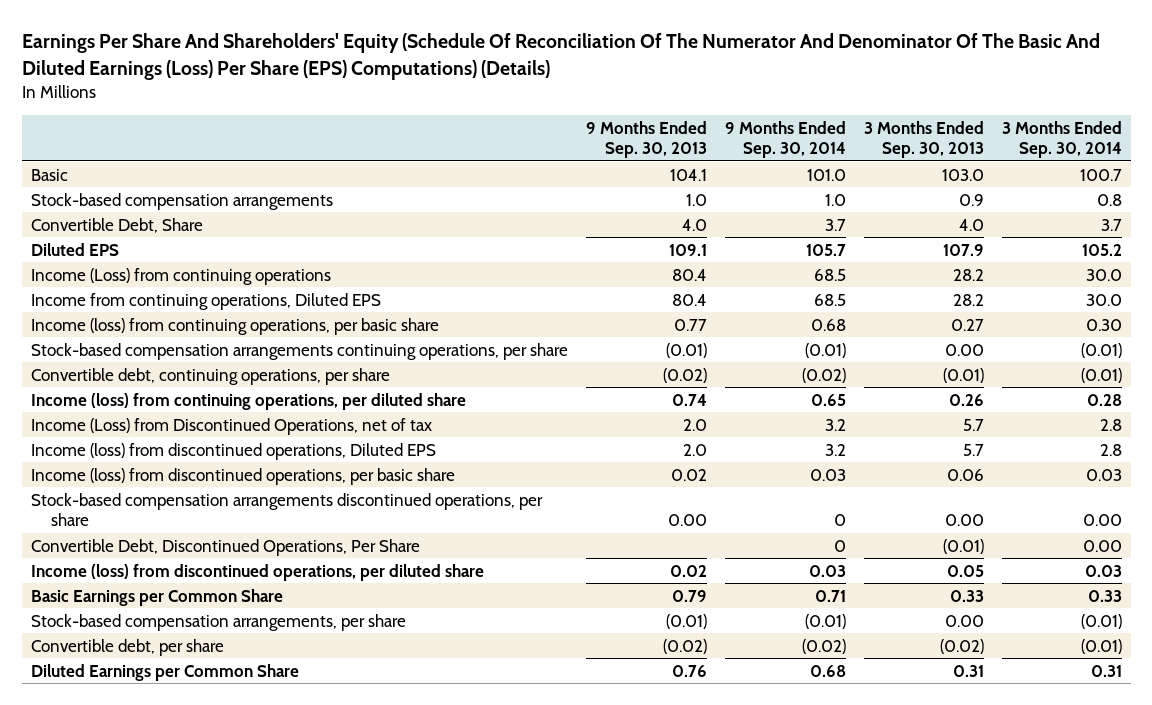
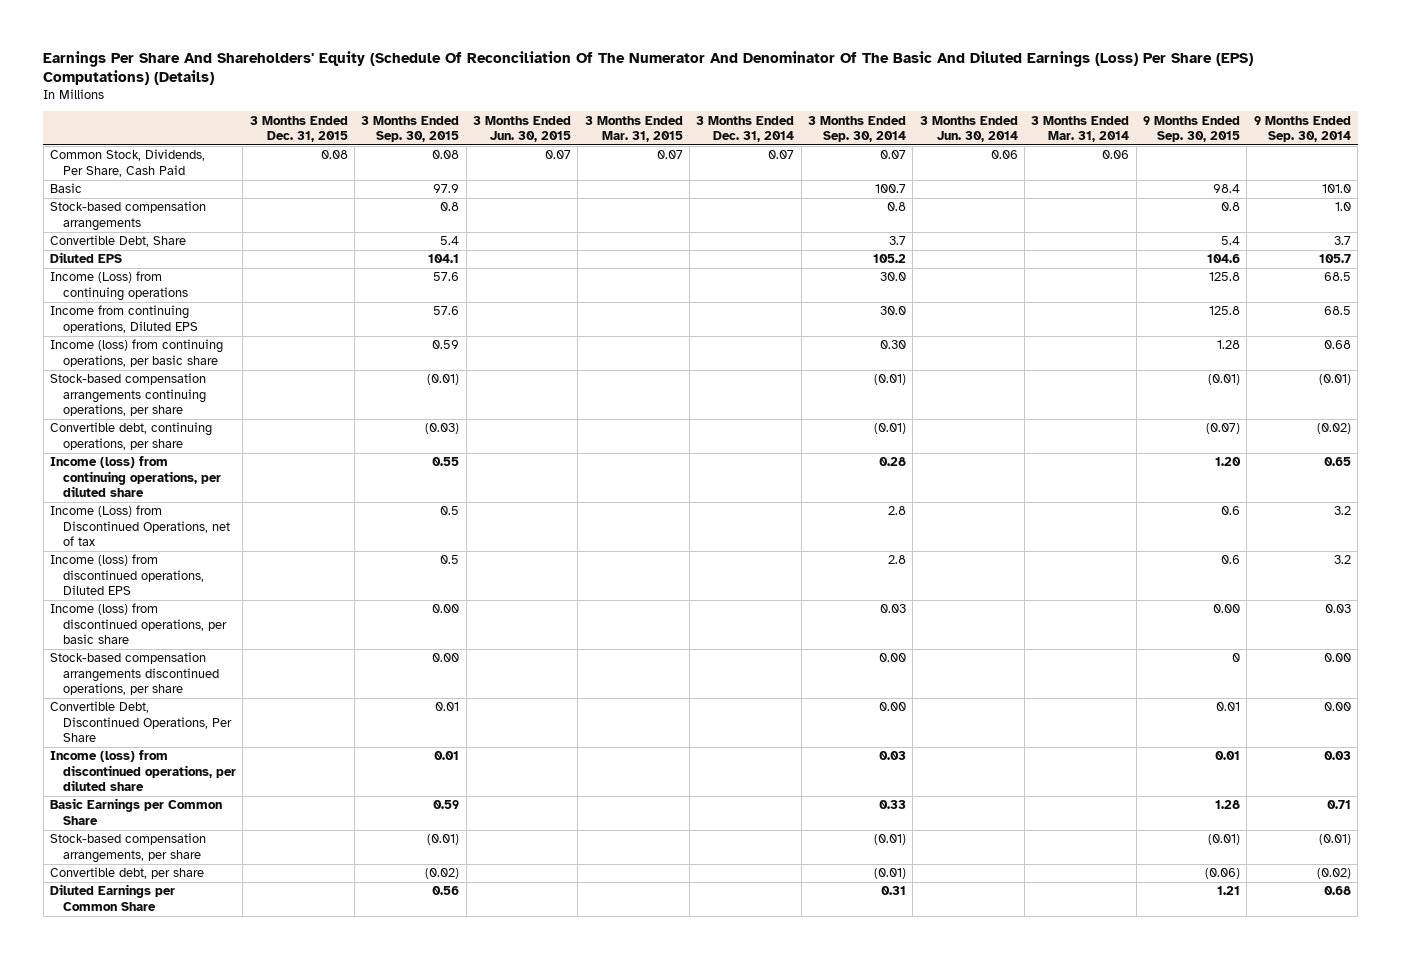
[585,120,707,159] 9 Months Ended Sep. 30, 2013 -> none
[863,120,984,159] 3 Months Ended Sep. 30, 2013 -> none
none -> [249,115,348,142] 3 Months Ended Dec. 31, 2015
none -> [361,115,460,142] 3 Months Ended Sep. 30, 2015
none -> [473,115,572,142] 3 Months Ended Jun. 30, 2015
none -> [584,115,683,142] 3 Months Ended Mar. 31, 2015
none -> [696,115,795,142] 3 Months Ended Dec. 31, 2014
none -> [919,115,1018,142] 3 Months Ended Jun. 30, 2014
none -> [1031,115,1130,142] 3 Months Ended Mar. 31, 2014
none -> [1143,115,1241,142] 9 Months Ended Sep. 30, 2015
none -> [49,149,205,177] Common Stock, Dividends, Per Share, Cash Paid
[833,514,846,527] 0 -> [1323,653,1351,663] 0.00
[833,539,846,552] 0 -> [1323,702,1351,712] 0.00

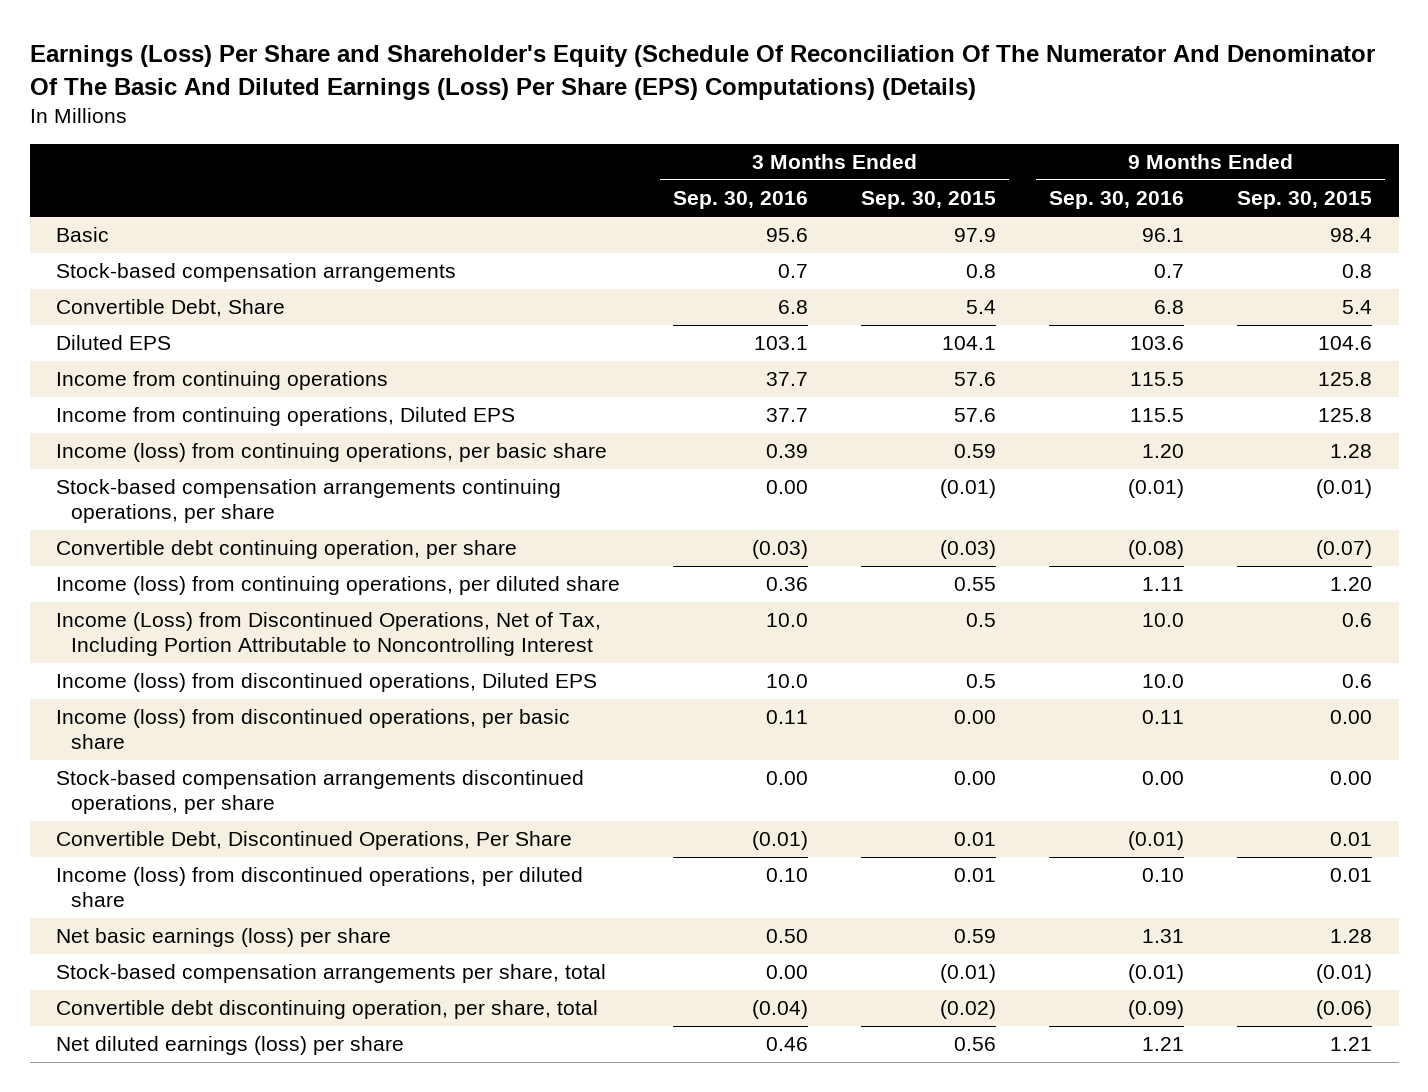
[43,50,1254,85] Earnings Per Share And Shareholders' Equity (Schedule Of Reconciliation Of The Numerator And Denominator Of The Basic And Diluted Earnings (Loss) Per Share (EPS) Computations) (Details) -> [29,45,1375,100] Earnings (Loss) Per Share and Shareholder's Equity (Schedule Of Reconciliation Of The Numerator And Denominator Of The Basic And Diluted Earnings (Loss) Per Share (EPS) Computations) (Details)
[249,115,348,142] 3 Months Ended Dec. 31, 2015 -> none
[473,115,572,142] 3 Months Ended Jun. 30, 2015 -> none
[584,115,683,142] 3 Months Ended Mar. 31, 2015 -> none
[696,115,795,142] 3 Months Ended Dec. 31, 2014 -> none
[808,115,907,142] 3 Months Ended Sep. 30, 2014 -> none
[919,115,1018,142] 3 Months Ended Jun. 30, 2014 -> none
[1031,115,1130,142] 3 Months Ended Mar. 31, 2014 -> none
[1253,115,1351,142] 9 Months Ended Sep. 30, 2014 -> none
none -> [673,191,809,210] Sep. 30, 2016
none -> [1049,191,1185,210] Sep. 30, 2016
[49,149,205,177] Common Stock, Dividends, Per Share, Cash Paid -> none
[49,271,189,301] Income (Loss) from continuing operations -> [56,371,389,391] Income from continuing operations
[49,422,212,450] Convertible debt, continuing operations, per share -> [56,540,518,560] Convertible debt continuing operation, per share
[49,505,231,546] Income (Loss) from Discontinued Operations, net of tax -> [56,612,602,657] Income (Loss) from Discontinued Operations, Net of Tax, Including Portion Attributable to Noncontrolling Interest
[1232,653,1241,663] 0 -> [1330,771,1373,786] 0.00
[49,798,222,825] Basic Earnings per Common Share -> [56,928,392,948] Net basic earnings (loss) per share
[49,833,206,863] Stock-based compensation arrangements, per share -> [56,964,607,984] Stock-based compensation arrangements per share, total
[49,867,204,880] Convertible debt, per share -> [56,1000,599,1020] Convertible debt discontinuing operation, per share, total
[49,884,175,911] Diluted Earnings per Common Share -> [56,1036,405,1056] Net diluted earnings (loss) per share

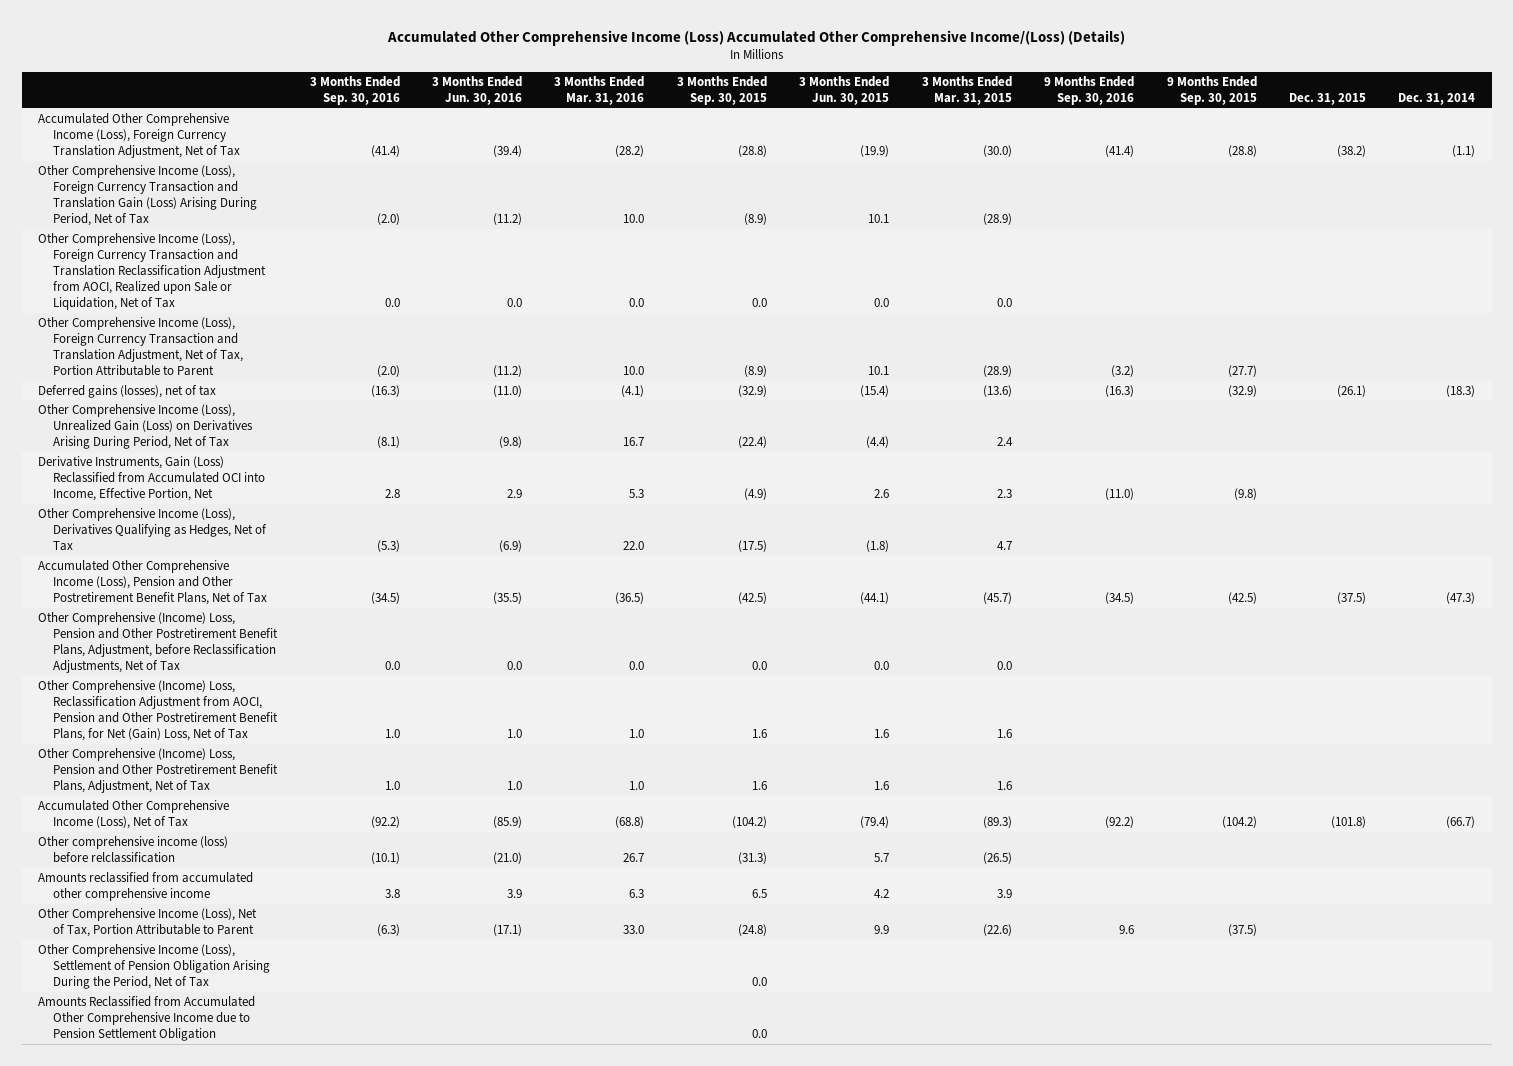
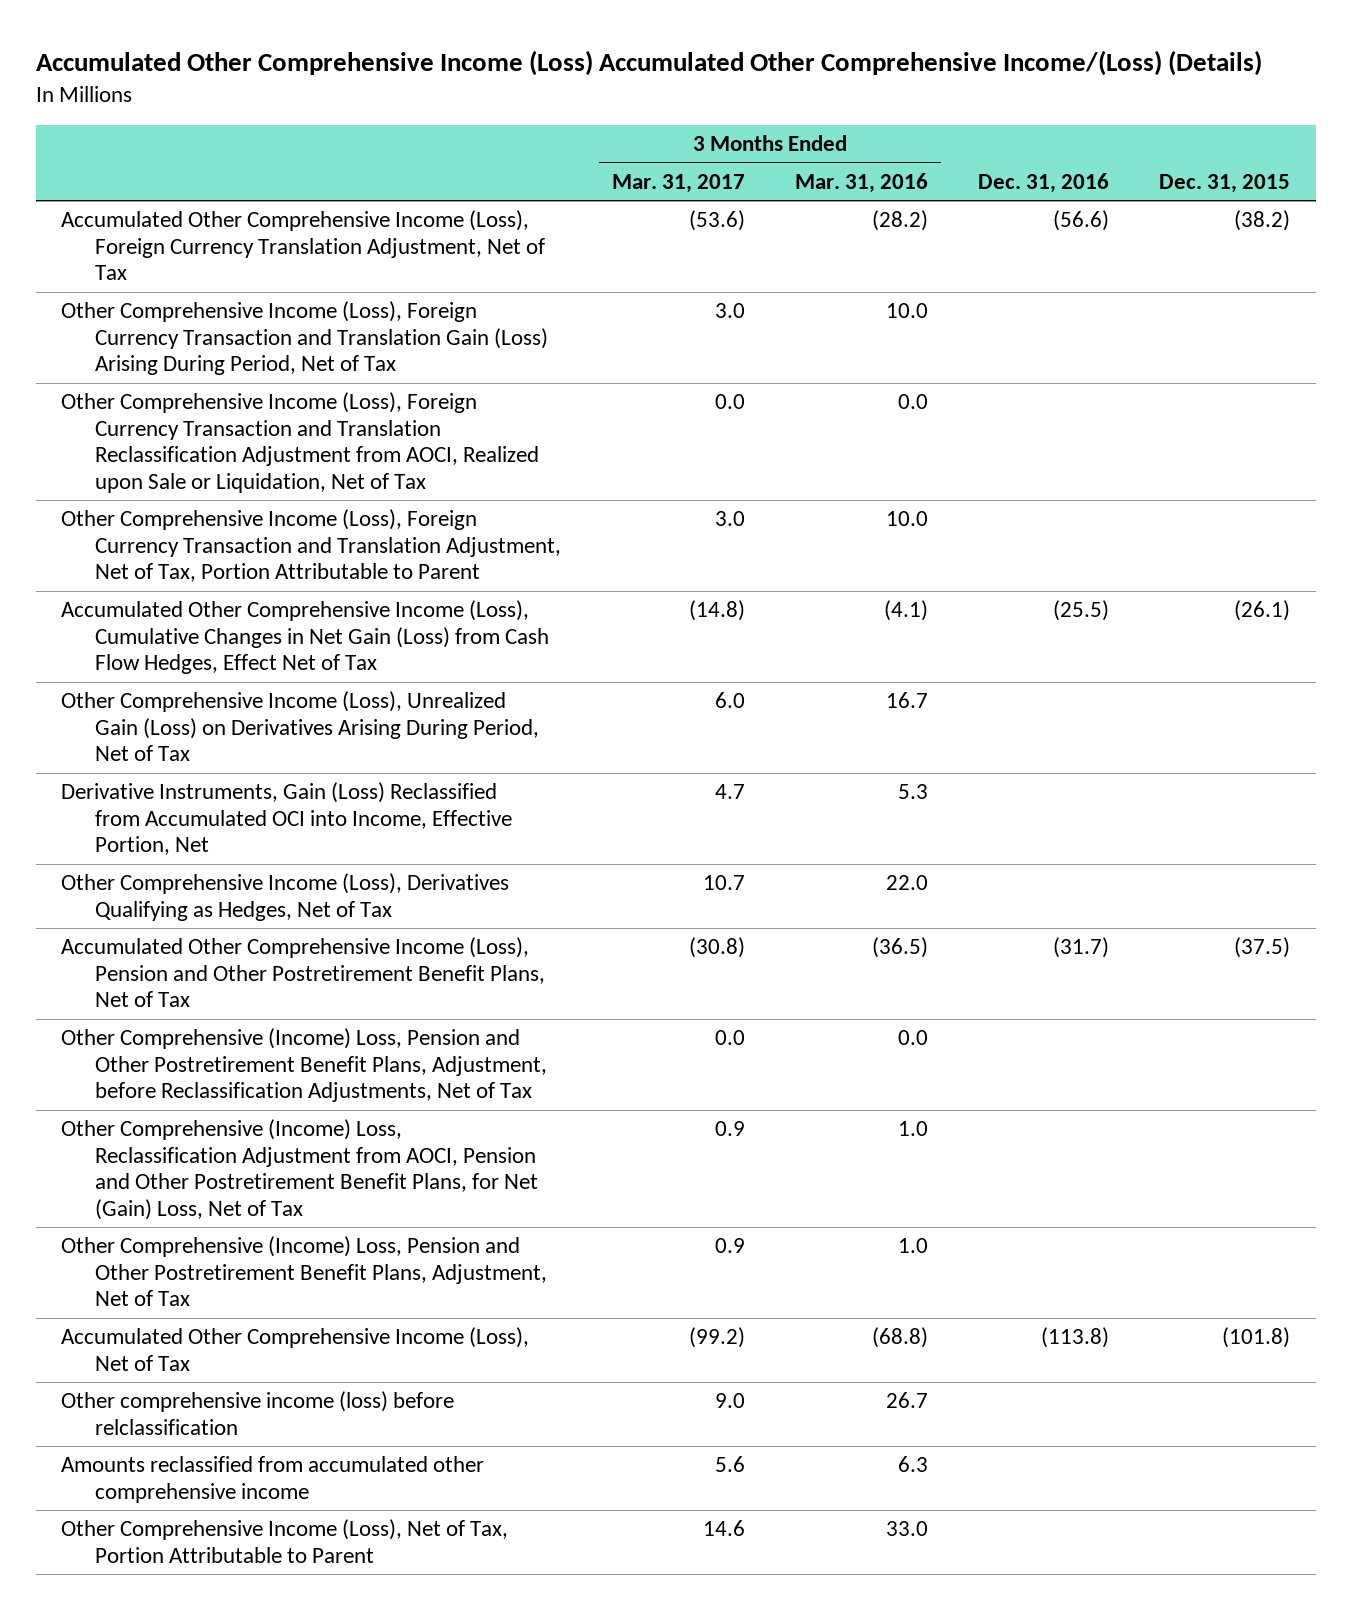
[309,76,400,106] 3 Months Ended Sep. 30, 2016 -> none
[431,76,522,106] 3 Months Ended Jun. 30, 2016 -> none
[676,76,767,106] 3 Months Ended Sep. 30, 2015 -> none
[799,76,890,106] 3 Months Ended Jun. 30, 2015 -> none
[921,76,1012,106] 3 Months Ended Mar. 31, 2015 -> none
[1044,76,1135,106] 9 Months Ended Sep. 30, 2016 -> none
[1166,76,1257,106] 9 Months Ended Sep. 30, 2015 -> none
[1398,93,1476,106] Dec. 31, 2014 -> none
none -> [611,173,745,193] Mar. 31, 2017
none -> [978,172,1110,193] Dec. 31, 2016
[38,384,217,398] Deferred gains (losses), net of tax -> [60,600,550,675] Accumulated Other Comprehensive Income (Loss), Cumulative Changes in Net Gain (Loss) from Cash Flow Hedges, Effect Net of Tax
[38,943,271,990] Other Comprehensive Income (Loss), Settlement of Pension Obligation Arising During the Period, Net of Tax -> none
[38,995,256,1042] Amounts Reclassified from Accumulated Other Comprehensive Income due to Pension Settlement Obligation -> none

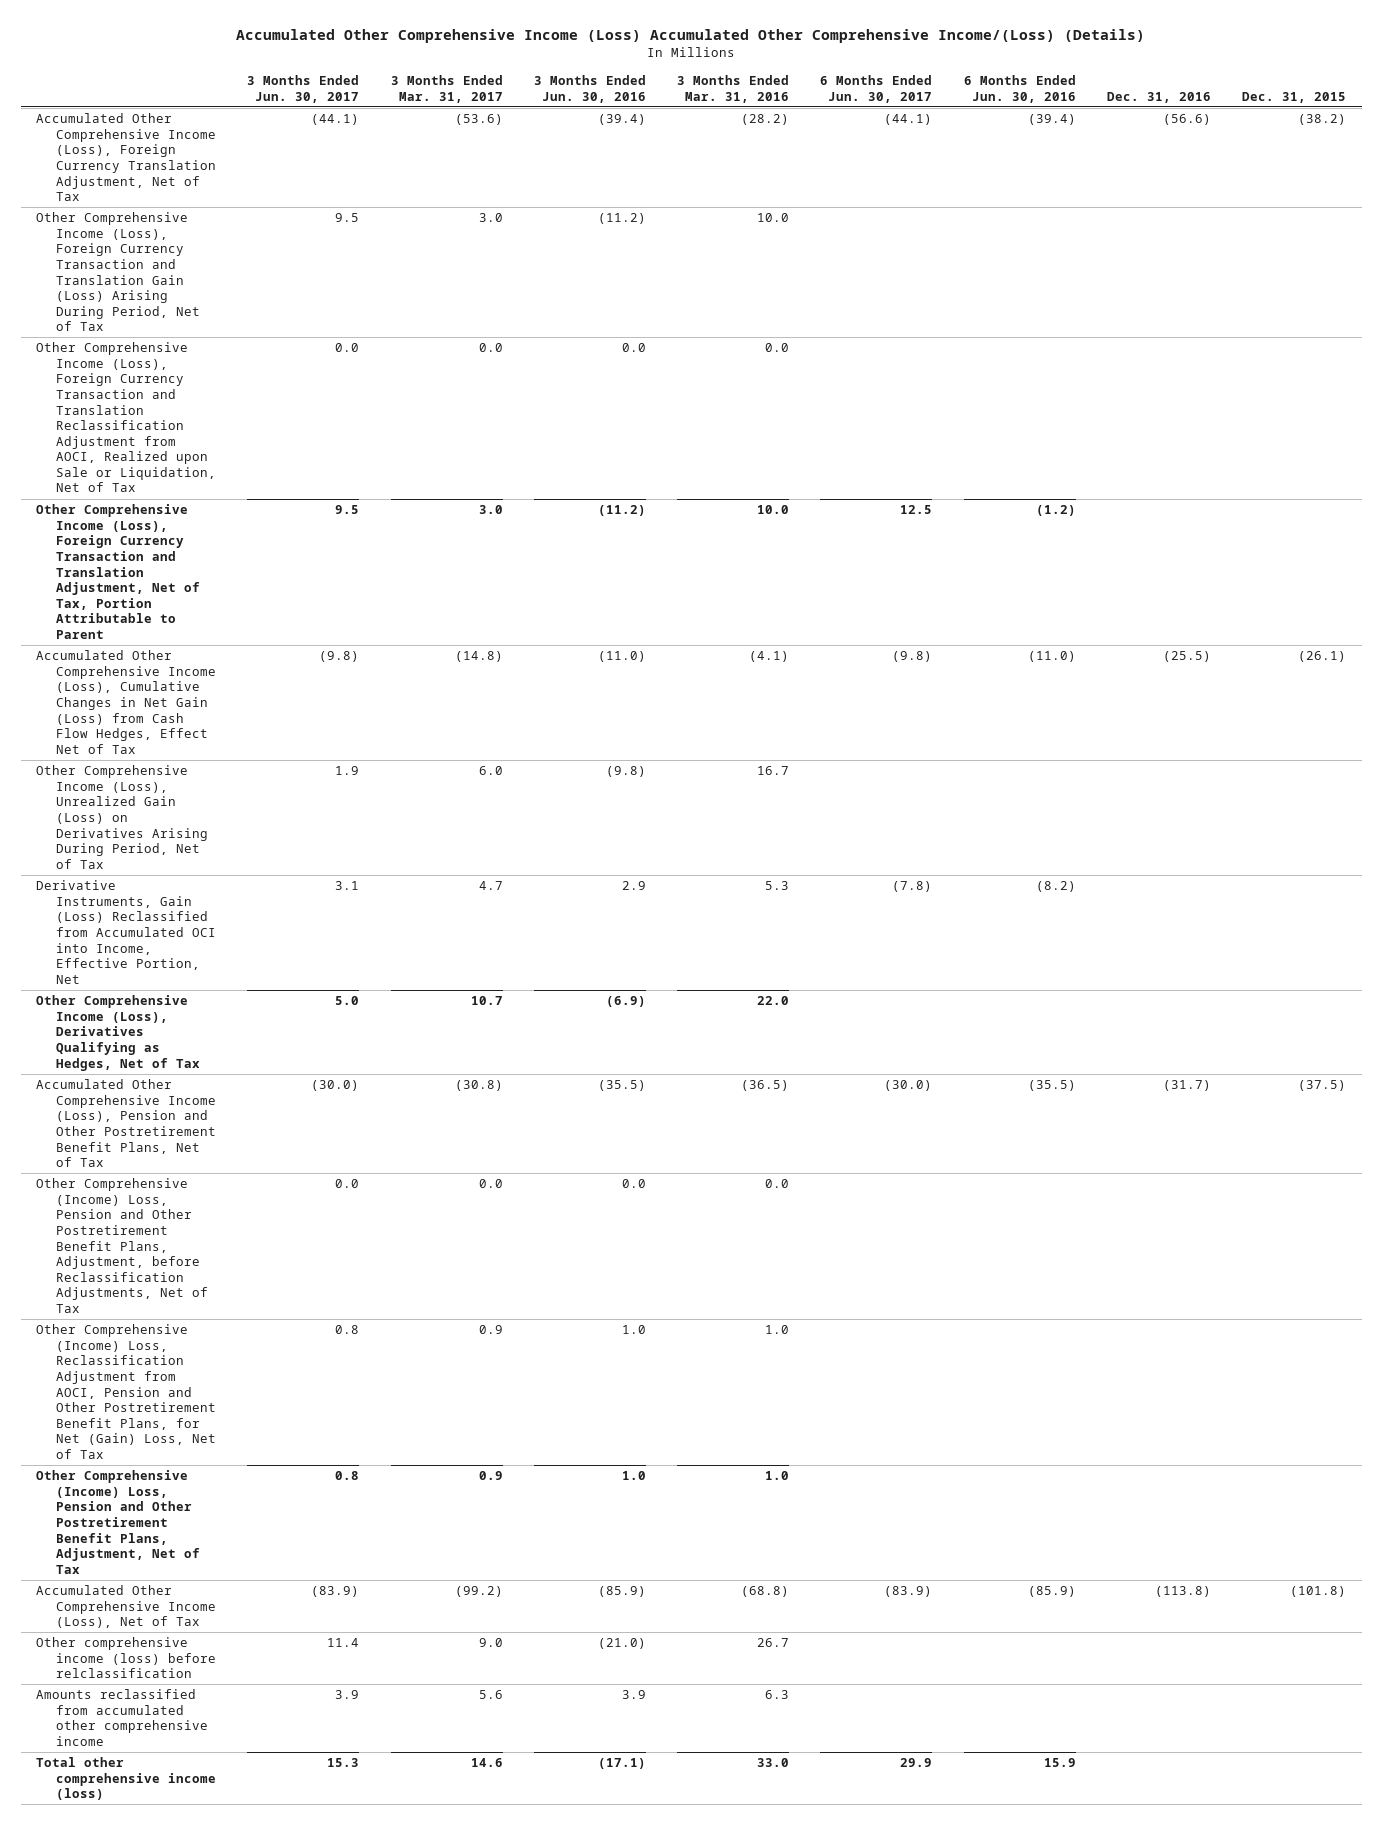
none -> [247,75,360,103] 3 Months Ended Jun. 30, 2017
none -> [533,75,646,103] 3 Months Ended Jun. 30, 2016
none -> [820,75,933,103] 6 Months Ended Jun. 30, 2017
none -> [963,75,1076,103] 6 Months Ended Jun. 30, 2016
[60,1519,508,1563] Other Comprehensive Income (Loss), Net of Tax, Portion Attributable to Parent -> [36,1757,217,1801] Total other comprehensive income (loss)

